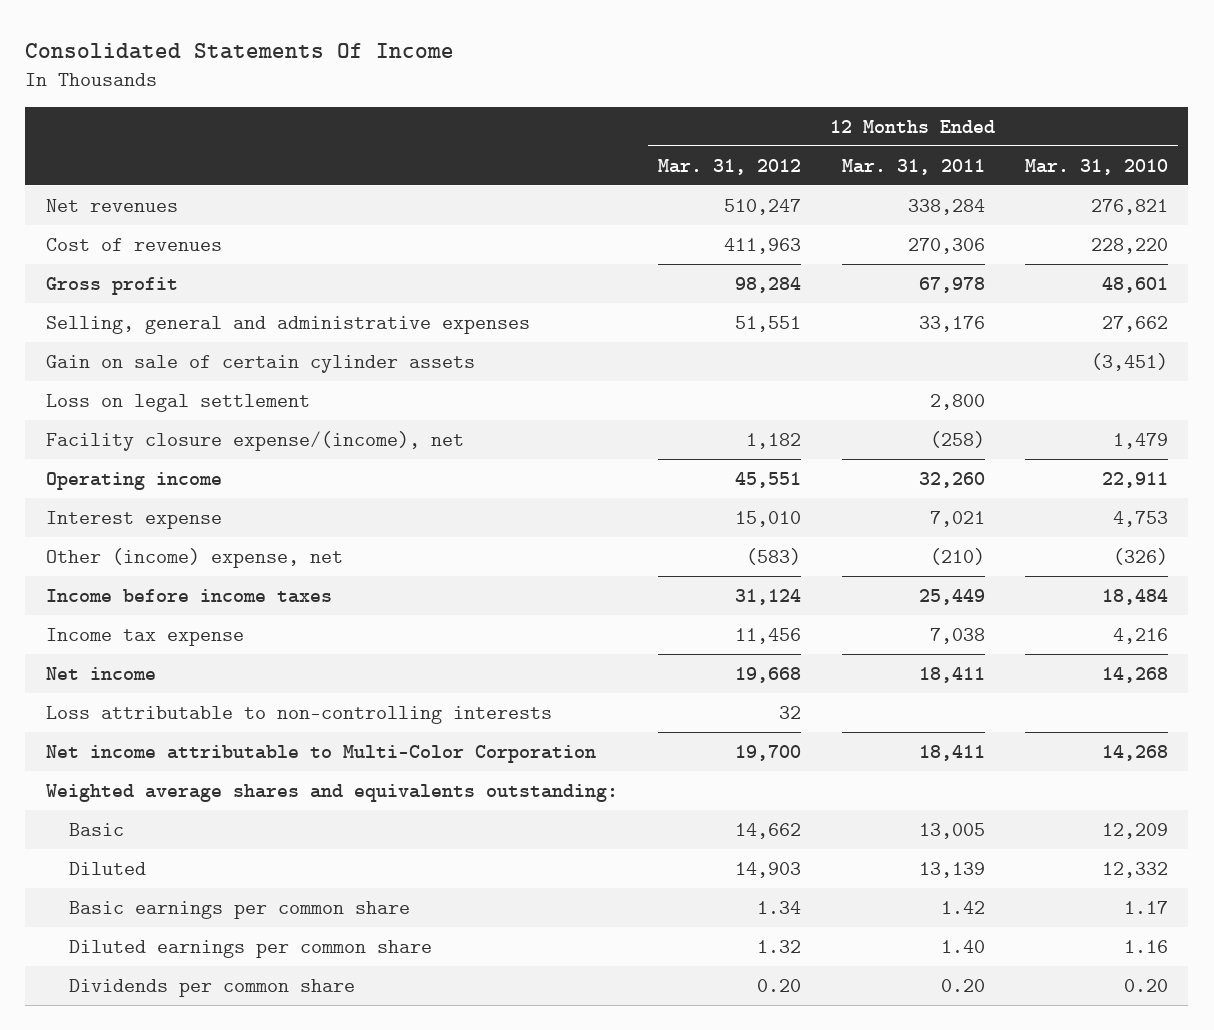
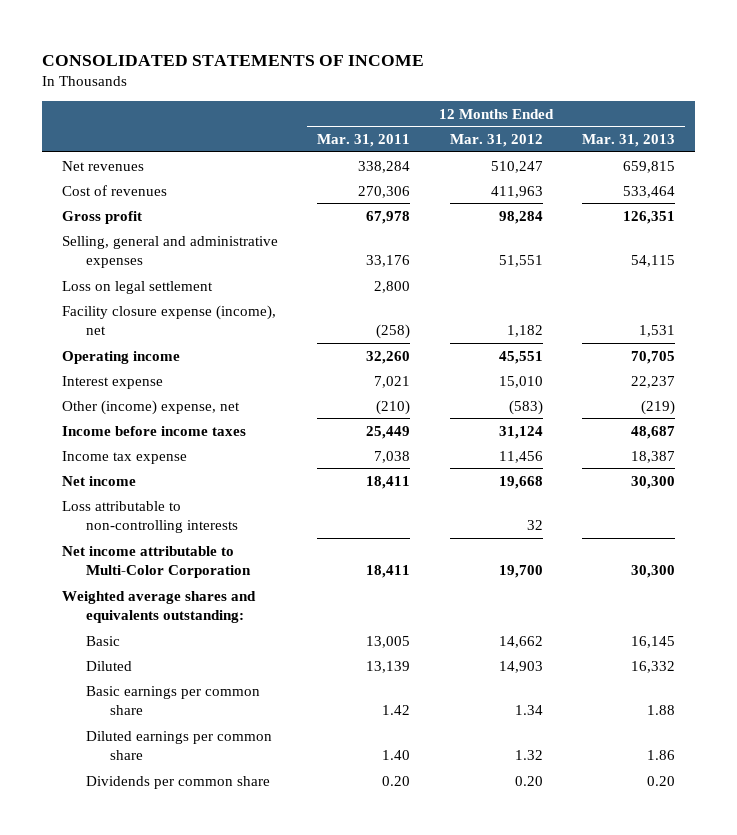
[25,42,455,59] Consolidated Statements Of Income -> [42,54,425,66] CONSOLIDATED STATEMENTS OF INCOME
[1025,158,1169,175] Mar. 31, 2010 -> none
none -> [581,134,675,148] Mar. 31, 2013
[45,354,475,373] Gain on sale of certain cylinder assets -> none
[45,430,464,451] Facility closure expense/(income), net -> [61,304,276,335] Facility closure expense (income), net

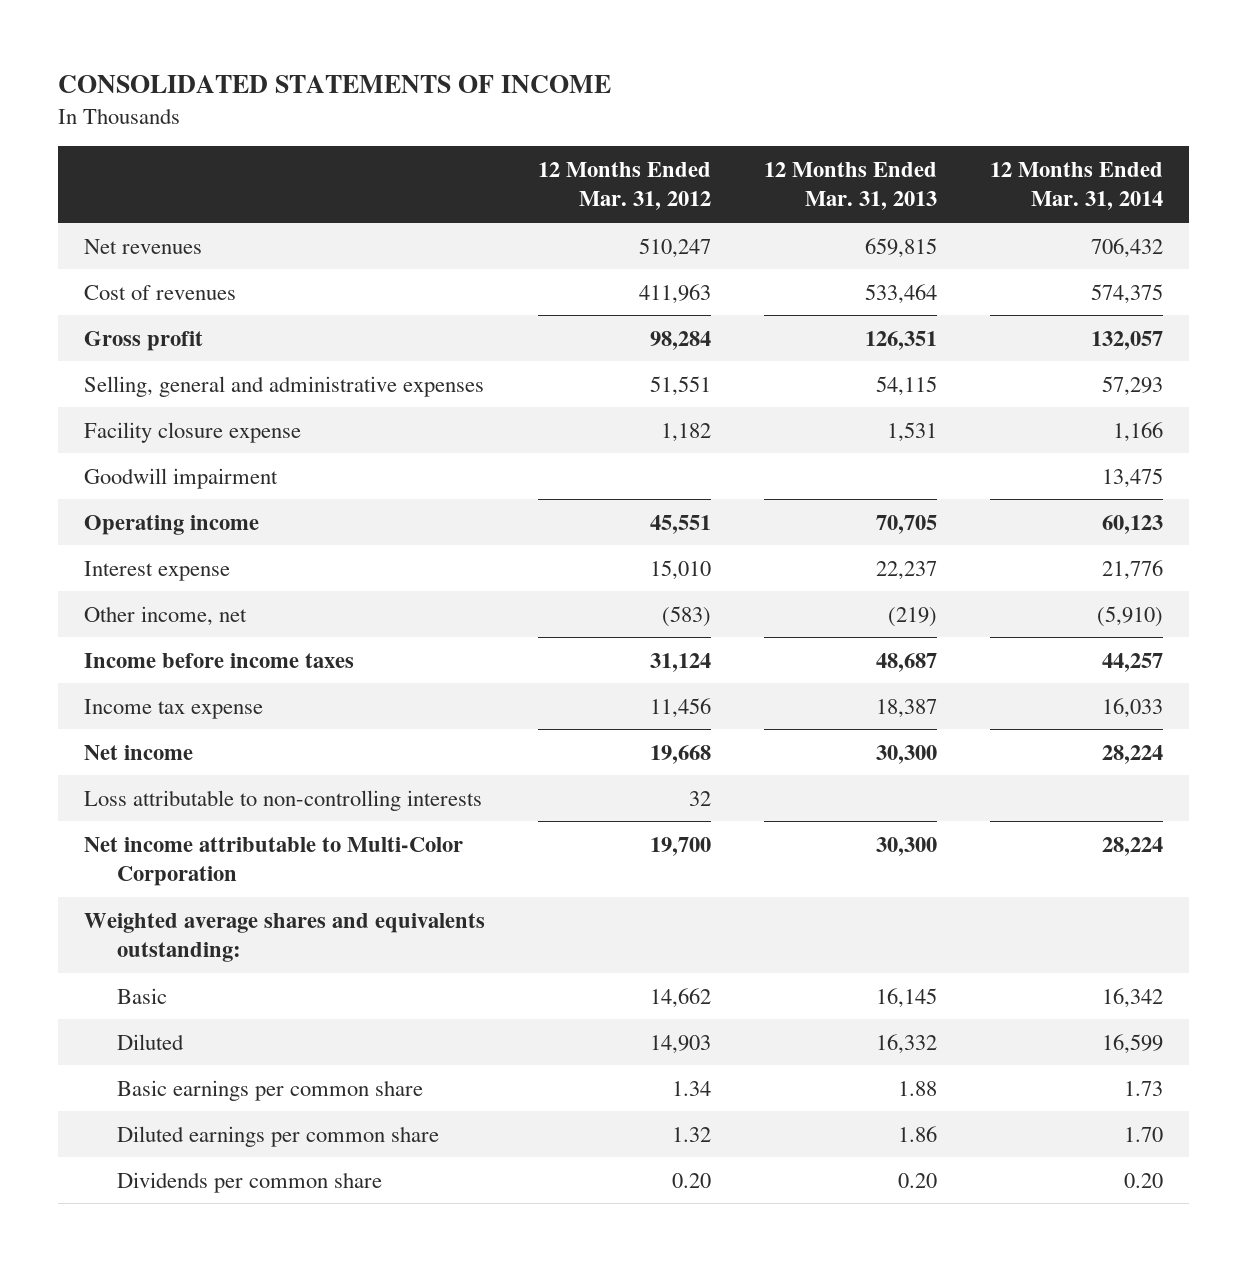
[317,134,411,148] Mar. 31, 2011 -> none
none -> [989,162,1163,211] 12 Months Ended Mar. 31, 2014
[61,280,213,294] Loss on legal settlement -> none
[61,304,276,335] Facility closure expense (income), net -> [84,421,302,443] Facility closure expense
none -> [84,467,279,489] Goodwill impairment
[61,399,240,415] Other (income) expense, net -> [84,605,248,626] Other income, net

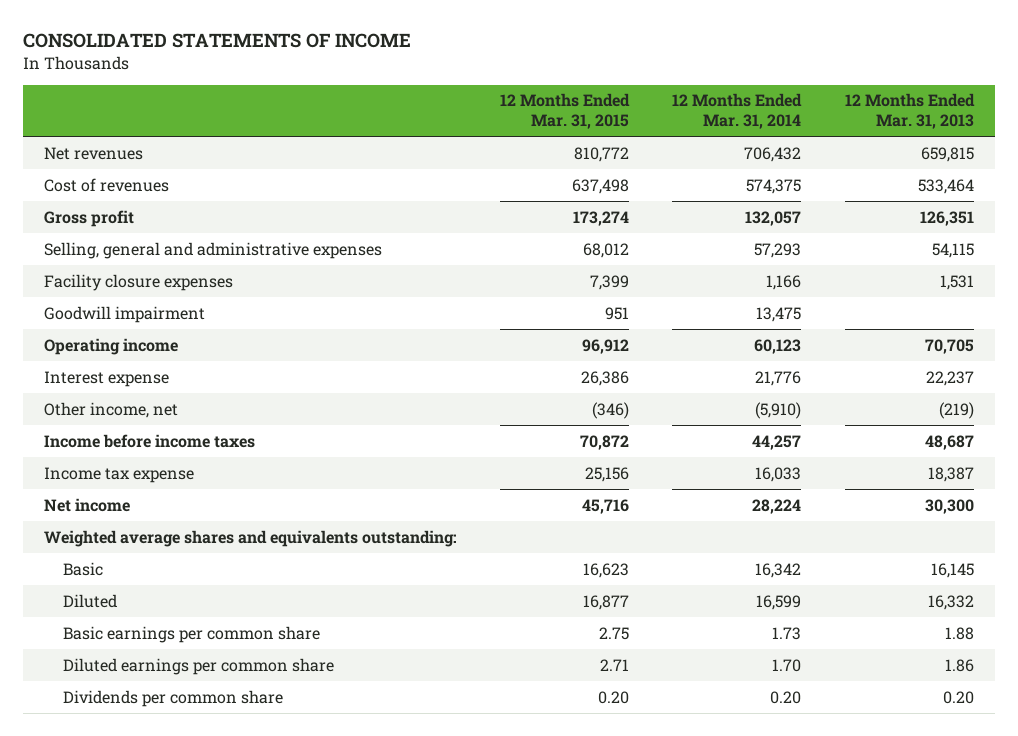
[538,162,712,211] 12 Months Ended Mar. 31, 2012 -> none
none -> [500,93,631,130] 12 Months Ended Mar. 31, 2015
[84,421,302,443] Facility closure expense -> [44,273,234,291] Facility closure expenses
[84,789,483,811] Loss attributable to non-controlling interests -> none
[84,836,464,886] Net income attributable to Multi-Color Corporation -> none

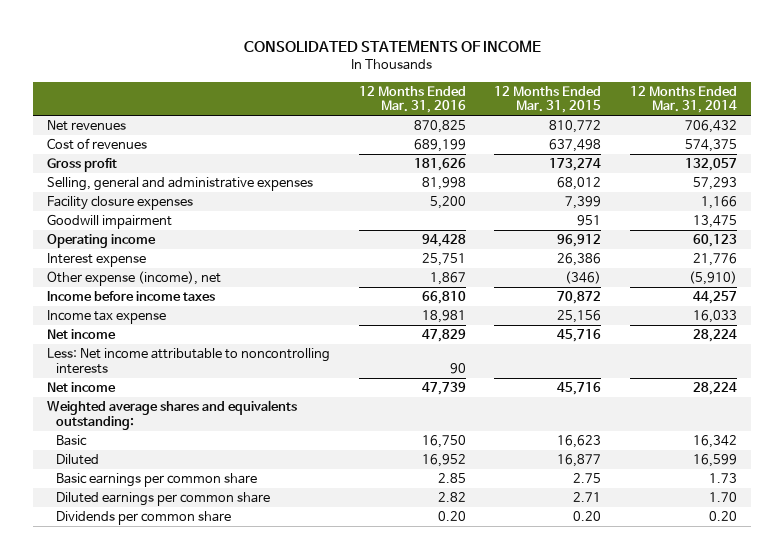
[844,93,975,130] 12 Months Ended Mar. 31, 2013 -> none
none -> [358,85,466,114] 12 Months Ended Mar. 31, 2016
[44,401,179,418] Other income, net -> [47,271,222,287] Other expense (income), net
none -> [47,348,331,374] Less: Net income attributable to noncontrolling interests
none -> [47,382,117,393] Net income

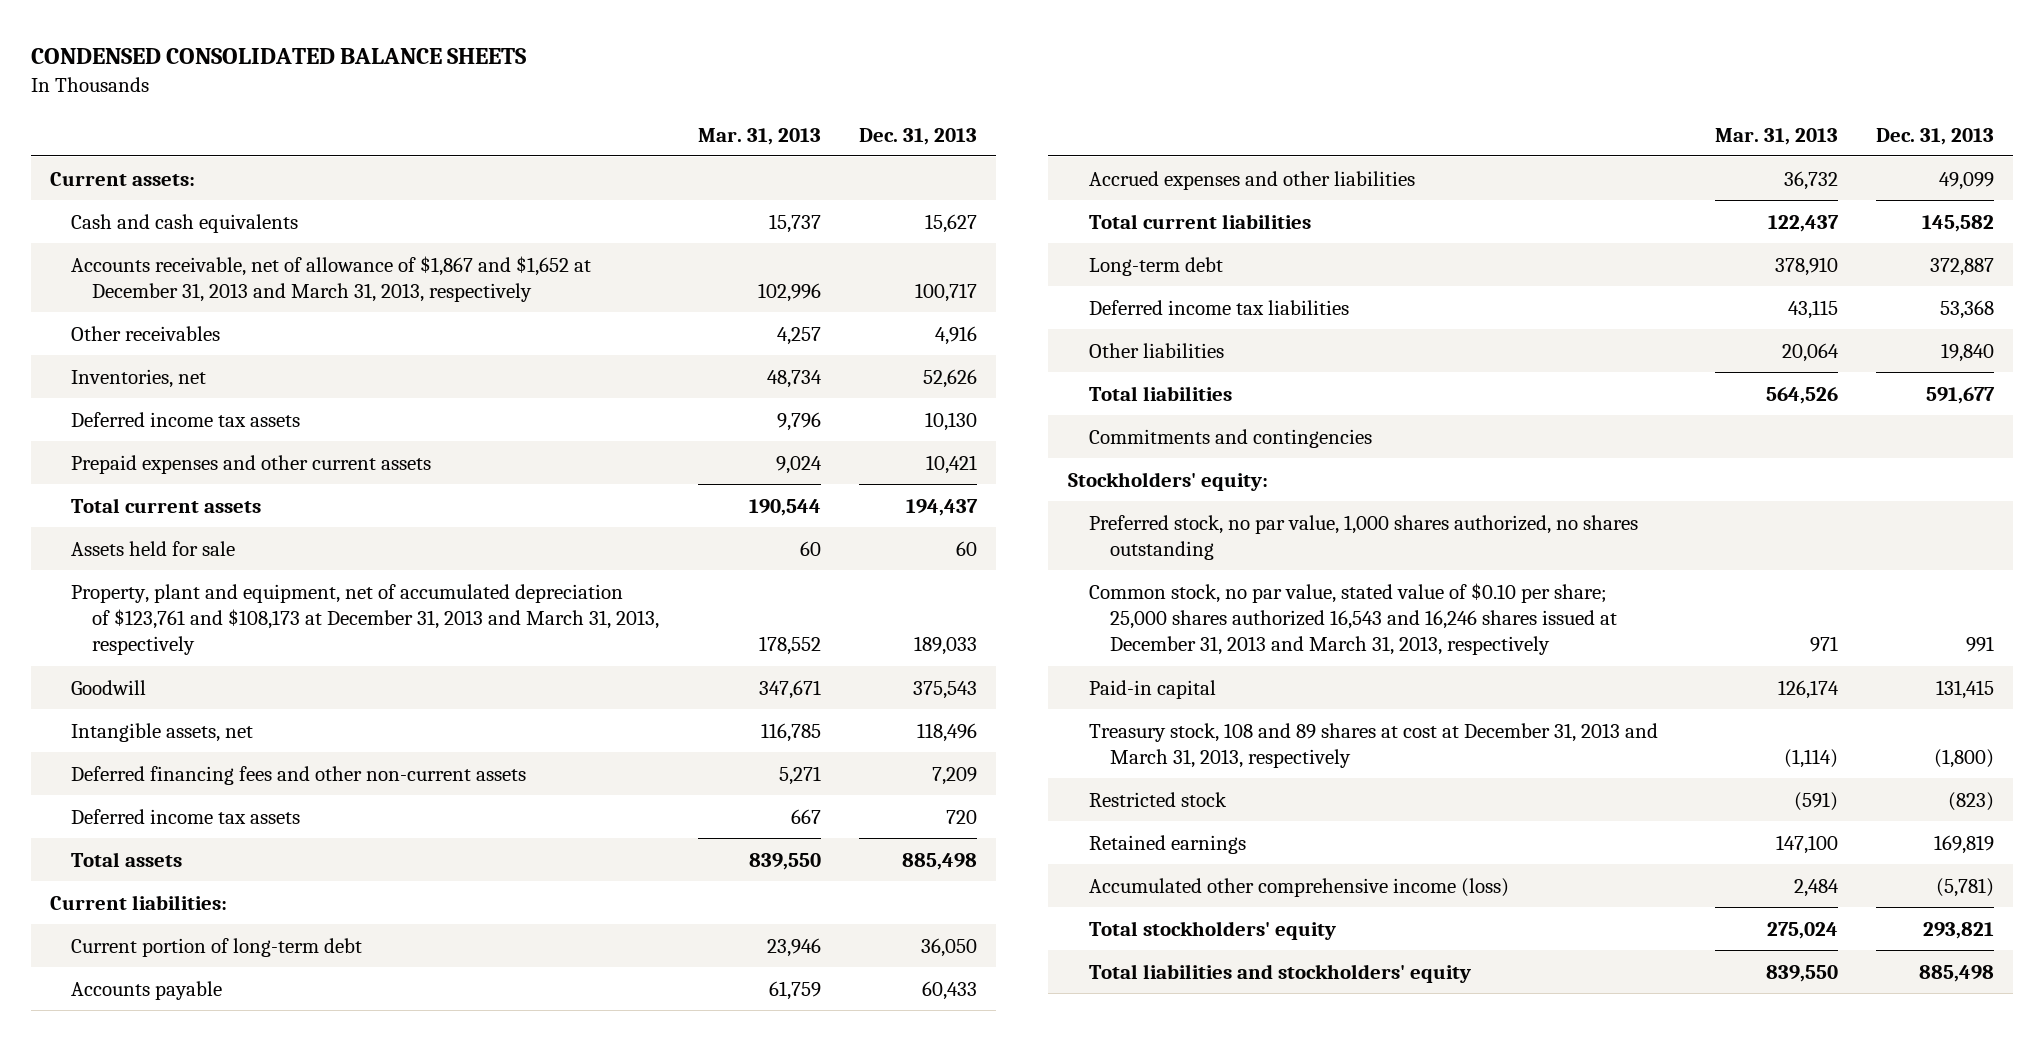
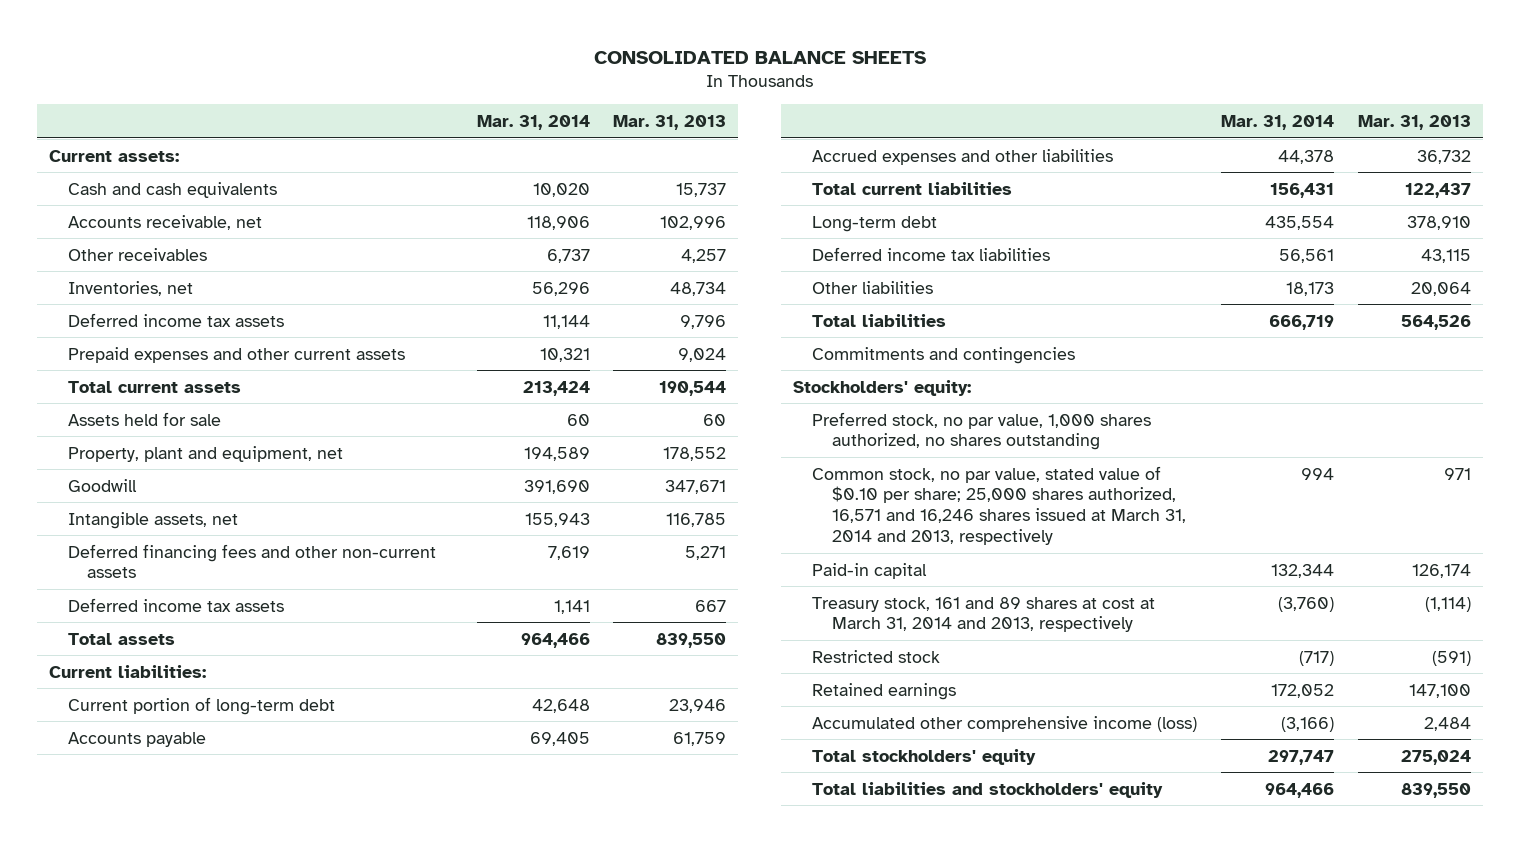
[31,47,527,64] CONDENSED CONSOLIDATED BALANCE SHEETS -> [593,50,926,64] CONSOLIDATED BALANCE SHEETS
[858,127,977,145] Dec. 31, 2013 -> none
none -> [476,114,590,130] Mar. 31, 2014
[71,255,592,302] Accounts receivable, net of allowance of $1,867 and $1,652 at December 31, 2013 and March 31, 2013, respectively -> [67,214,262,230] Accounts receivable, net
[71,583,660,656] Property, plant and equipment, net of accumulated depreciation of $123,761 and $108,173 at December 31, 2013 and March 31, 2013, respectively -> [67,445,343,462] Property, plant and equipment, net
[1088,582,1617,656] Common stock, no par value, stated value of $0.10 per share; 25,000 shares authorized 16,543 and 16,246 shares issued at December 31, 2013 and March 31, 2013, respectively -> [812,465,1186,546] Common stock, no par value, stated value of $0.10 per share; 25,000 shares authorized, 16,571 and 16,246 shares issued at March 31, 2014 and 2013, respectively
[1088,722,1658,768] Treasury stock, 108 and 89 shares at cost at December 31, 2013 and March 31, 2013, respectively -> [812,596,1156,633] Treasury stock, 161 and 89 shares at cost at March 31, 2014 and 2013, respectively

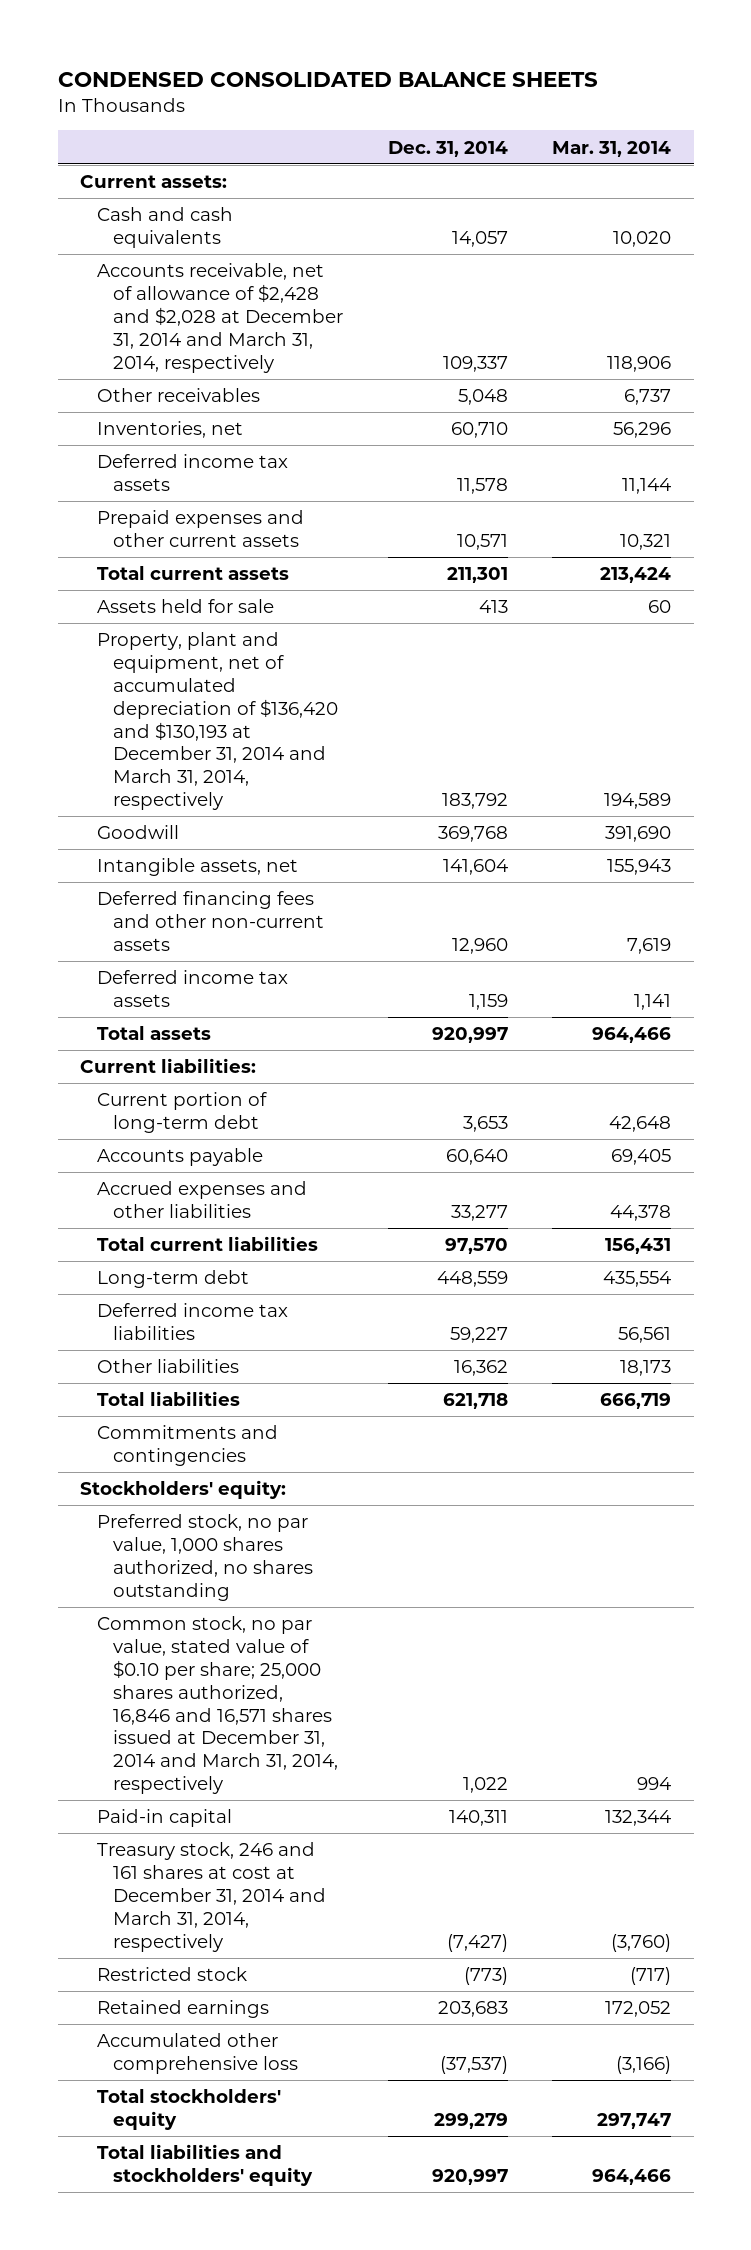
[593,50,926,64] CONSOLIDATED BALANCE SHEETS -> [57,71,598,87] CONDENSED CONSOLIDATED BALANCE SHEETS
[613,114,727,130] Mar. 31, 2013 -> none
none -> [387,140,508,157] Dec. 31, 2014
[67,214,262,230] Accounts receivable, net -> [96,263,344,373] Accounts receivable, net of allowance of $2,428 and $2,028 at December 31, 2014 and March 31, 2014, respectively
[67,445,343,462] Property, plant and equipment, net -> [96,632,339,811] Property, plant and equipment, net of accumulated depreciation of $136,420 and $130,193 at December 31, 2014 and March 31, 2014, respectively
[812,465,1186,546] Common stock, no par value, stated value of $0.10 per share; 25,000 shares authorized, 16,571 and 16,246 shares issued at March 31, 2014 and 2013, respectively -> [96,1616,339,1795] Common stock, no par value, stated value of $0.10 per share; 25,000 shares authorized, 16,846 and 16,571 shares issued at December 31, 2014 and March 31, 2014, respectively
[812,596,1156,633] Treasury stock, 161 and 89 shares at cost at March 31, 2014 and 2013, respectively -> [96,1842,327,1952] Treasury stock, 246 and 161 shares at cost at December 31, 2014 and March 31, 2014, respectively
[812,715,1198,732] Accumulated other comprehensive income (loss) -> [96,2033,299,2074] Accumulated other comprehensive loss

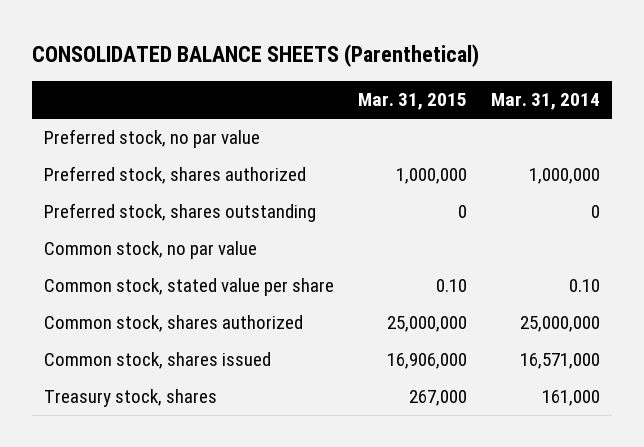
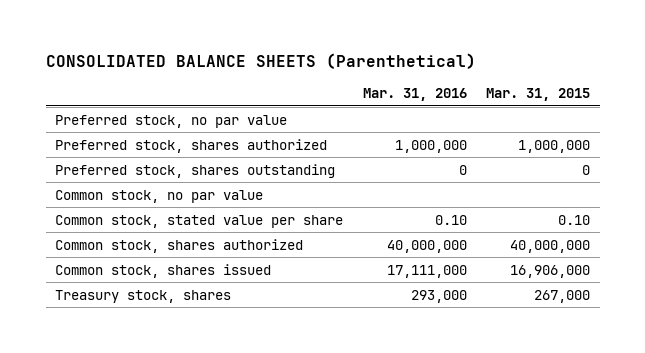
[491,93,601,111] Mar. 31, 2014 -> none
none -> [362,88,467,102] Mar. 31, 2016
[387,316,468,333] 25,000,000 -> [509,239,590,253] 40,000,000

